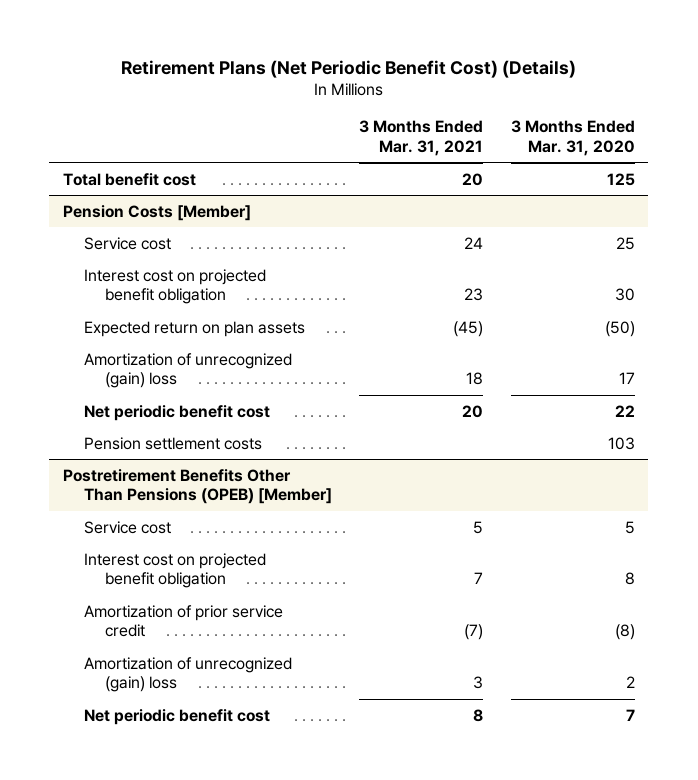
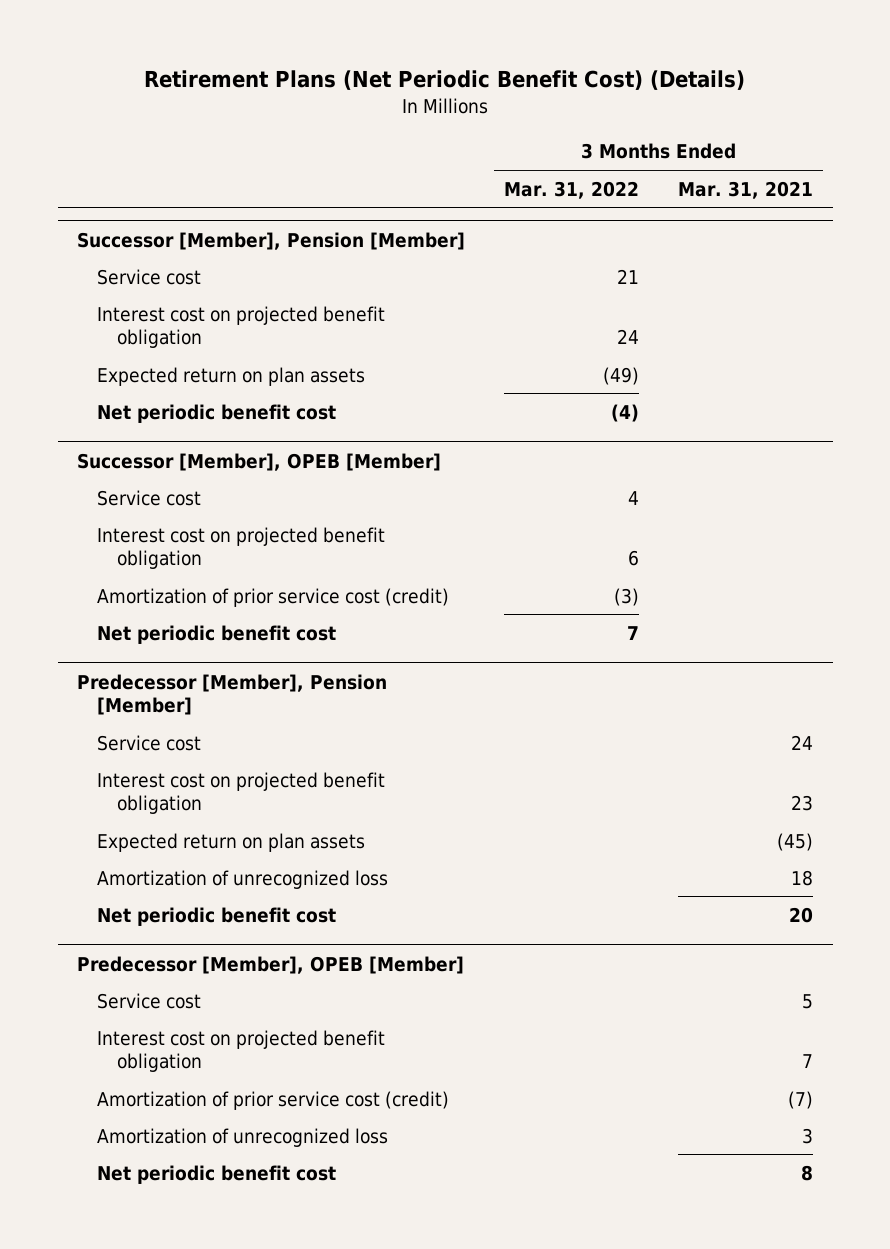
[510,120,635,156] 3 Months Ended Mar. 31, 2020 -> none
none -> [504,180,640,199] Mar. 31, 2022
[62,172,196,186] Total benefit cost -> none
none -> [77,231,466,250] Successor [Member], Pension [Member]
none -> [97,268,202,285] Service cost
none -> [97,305,386,349] Interest cost on projected benefit obligation
none -> [97,366,366,386] Expected return on plan assets
none -> [97,403,337,423] Net periodic benefit cost
none -> [77,452,442,471] Successor [Member], OPEB [Member]
none -> [97,489,202,506] Service cost
none -> [97,526,386,570] Interest cost on projected benefit obligation
none -> [97,587,450,607] Amortization of prior service cost (credit)
none -> [97,624,337,644] Net periodic benefit cost
[62,204,251,221] Pension Costs [Member] -> [77,673,388,716] Predecessor [Member], Pension [Member]
[83,352,292,389] Amortization of unrecognized (gain) loss -> [97,869,389,889] Amortization of unrecognized loss
[83,436,262,450] Pension settlement costs -> none
[62,468,332,505] Postretirement Benefits Other Than Pensions (OPEB) [Member] -> [77,955,465,974] Predecessor [Member], OPEB [Member]
[83,604,283,638] Amortization of prior service credit -> [97,1090,450,1110] Amortization of prior service cost (credit)
[83,656,292,693] Amortization of unrecognized (gain) loss -> [97,1127,389,1147] Amortization of unrecognized loss

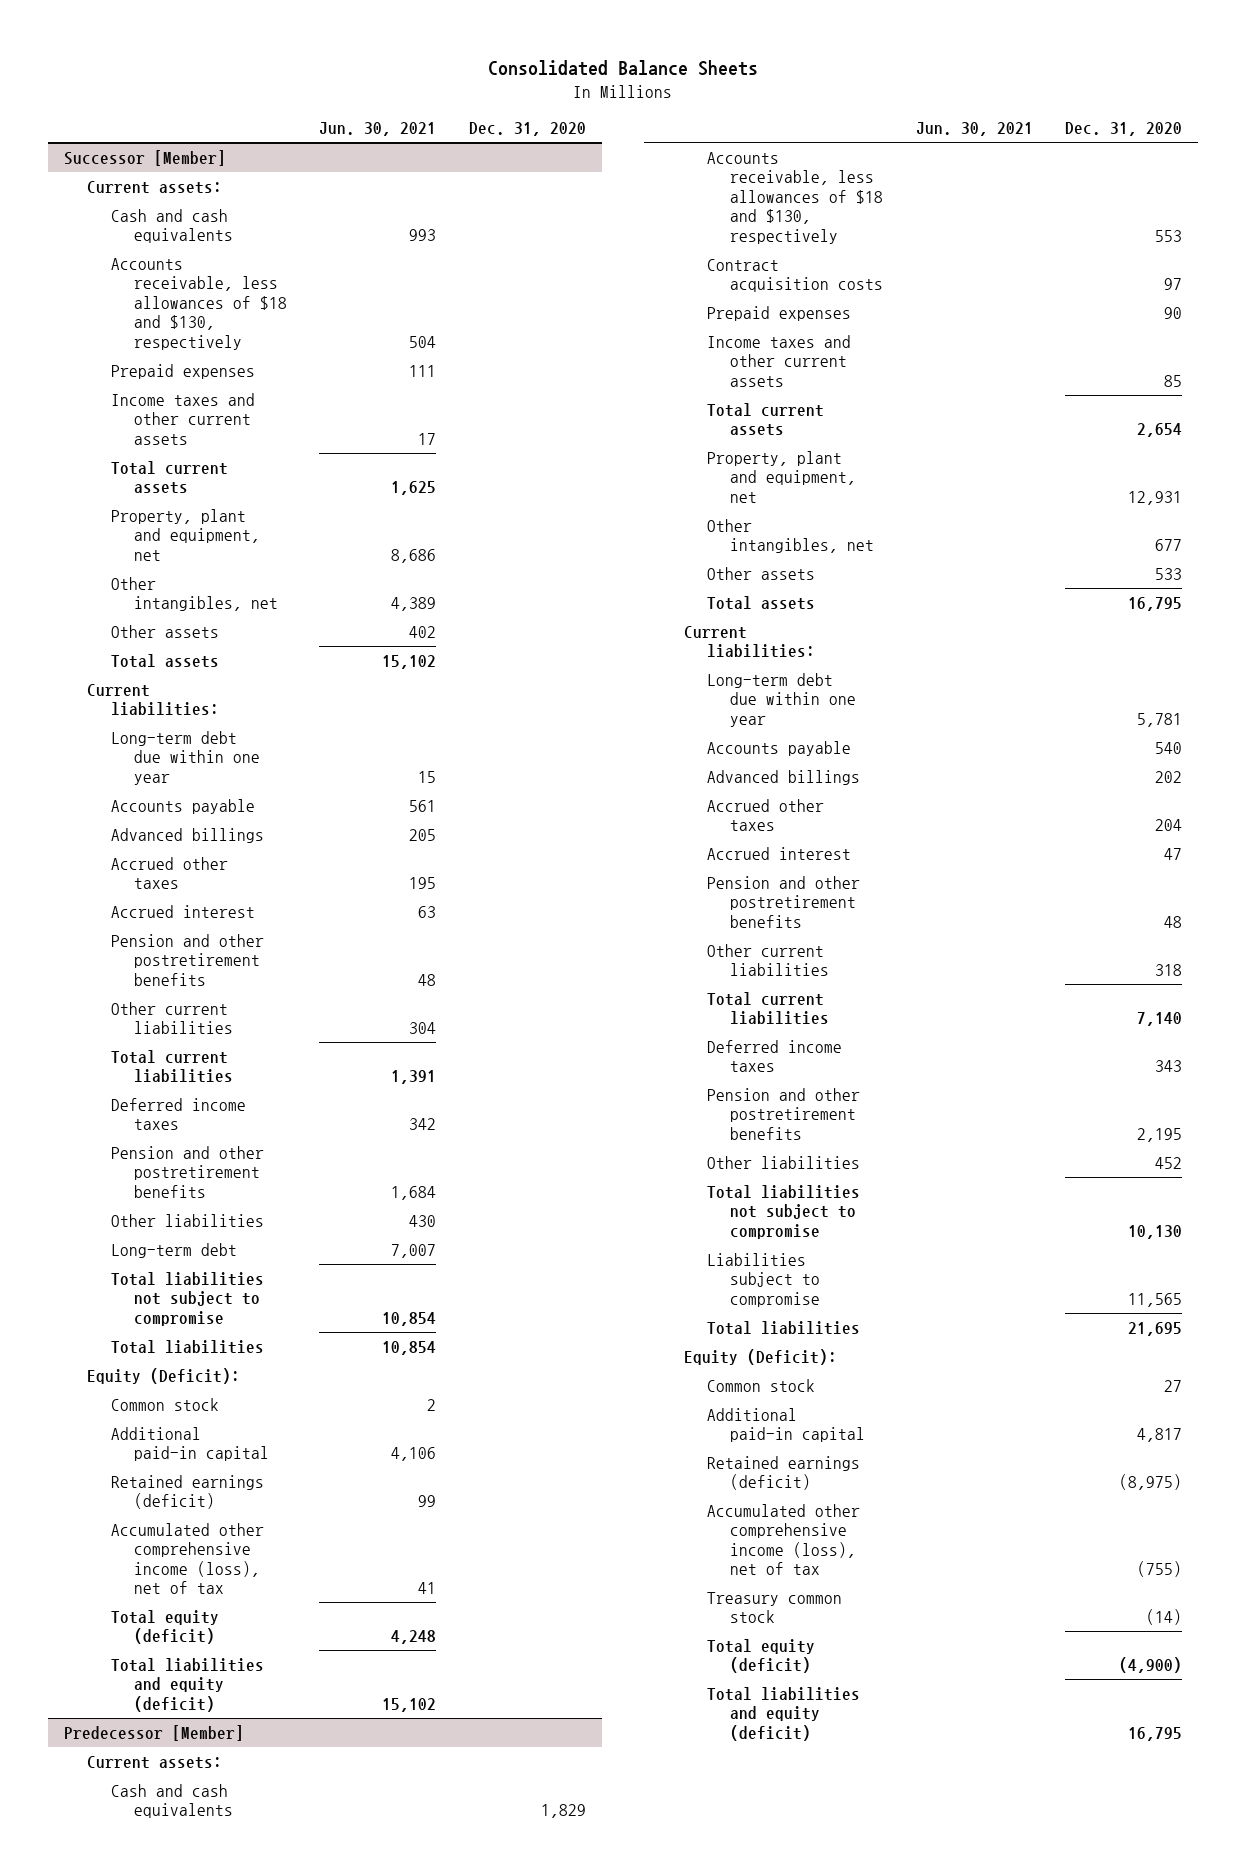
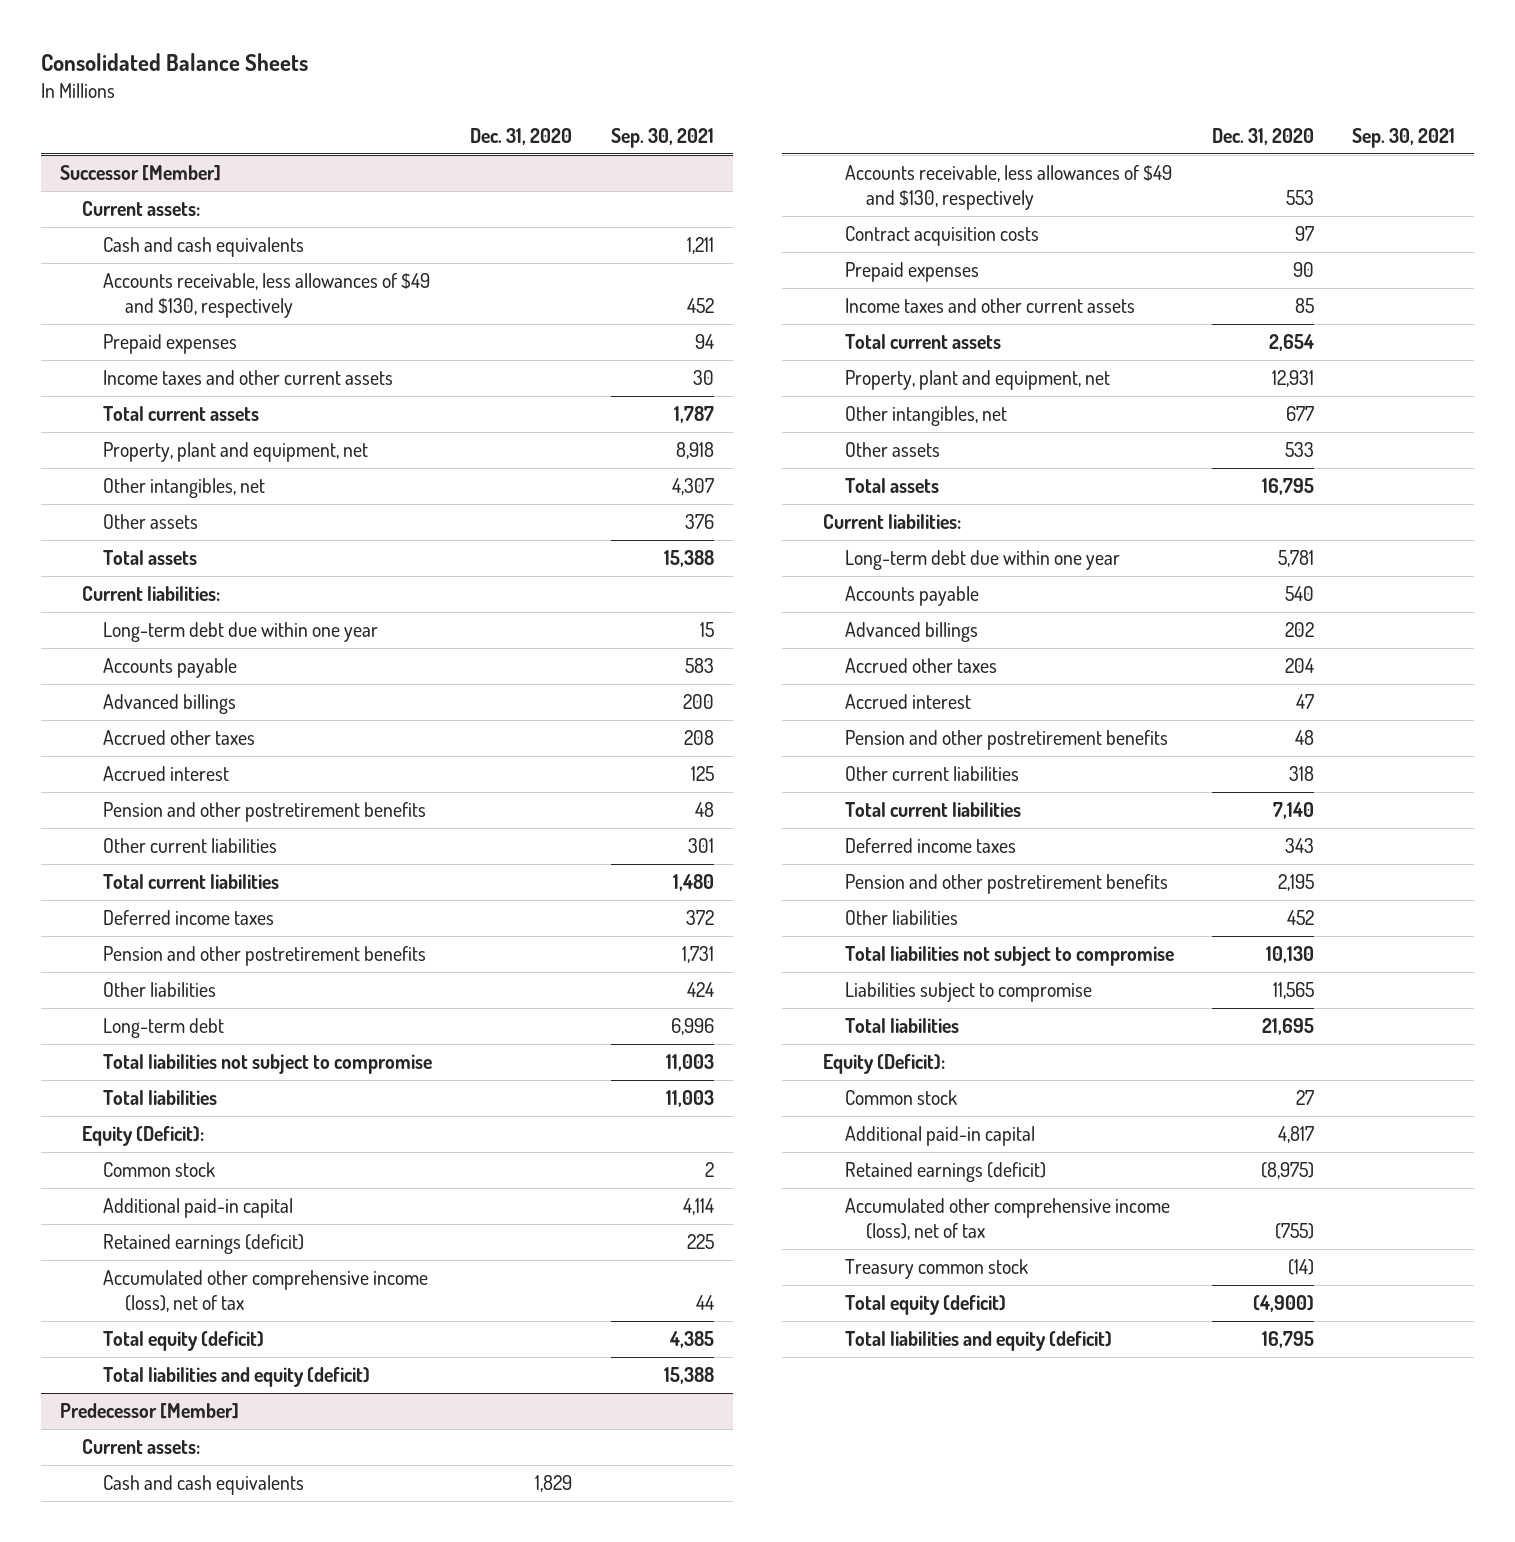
[319,122,437,137] Jun. 30, 2021 -> none
none -> [610,127,714,148] Sep. 30, 2021
[110,257,288,350] Accounts receivable, less allowances of $18 and $130, respectively -> [103,273,431,319] Accounts receivable, less allowances of $49 and $130, respectively
[706,151,884,244] Accounts receivable, less allowances of $18 and $130, respectively -> [844,165,1172,211] Accounts receivable, less allowances of $49 and $130, respectively

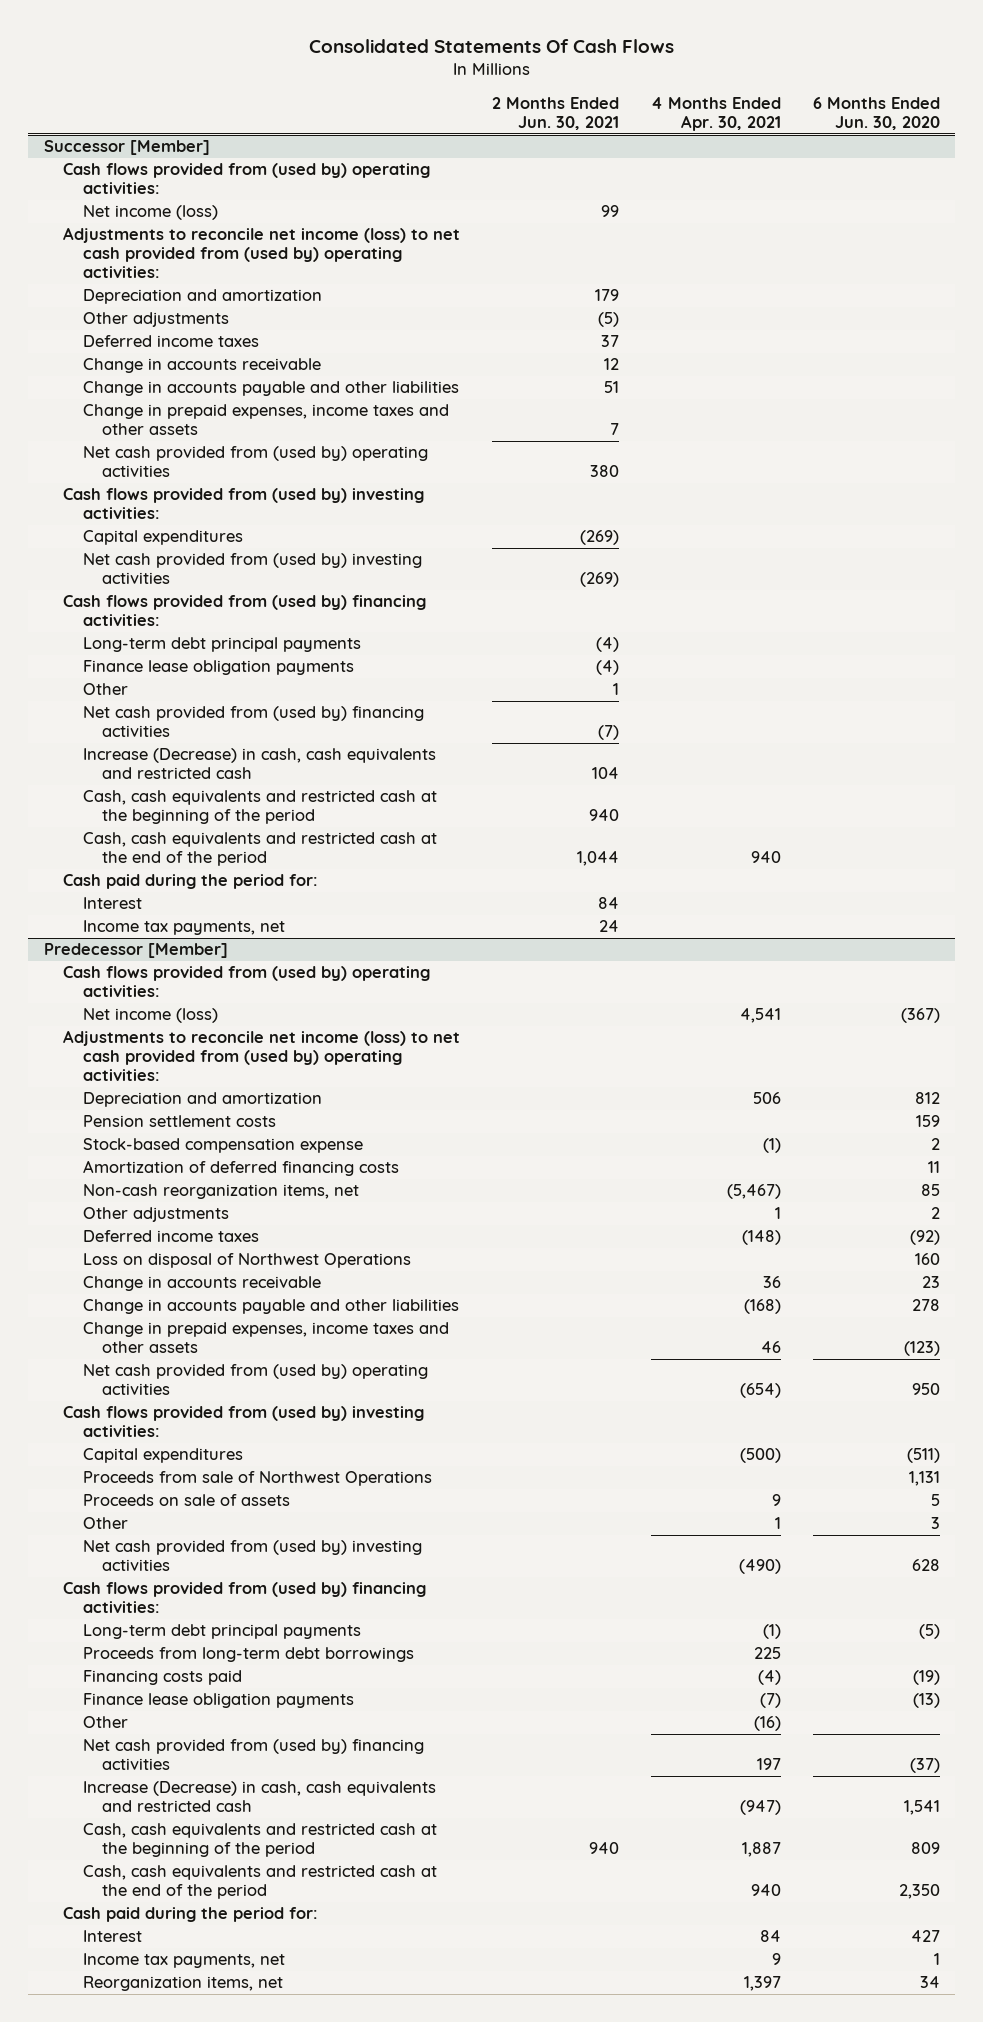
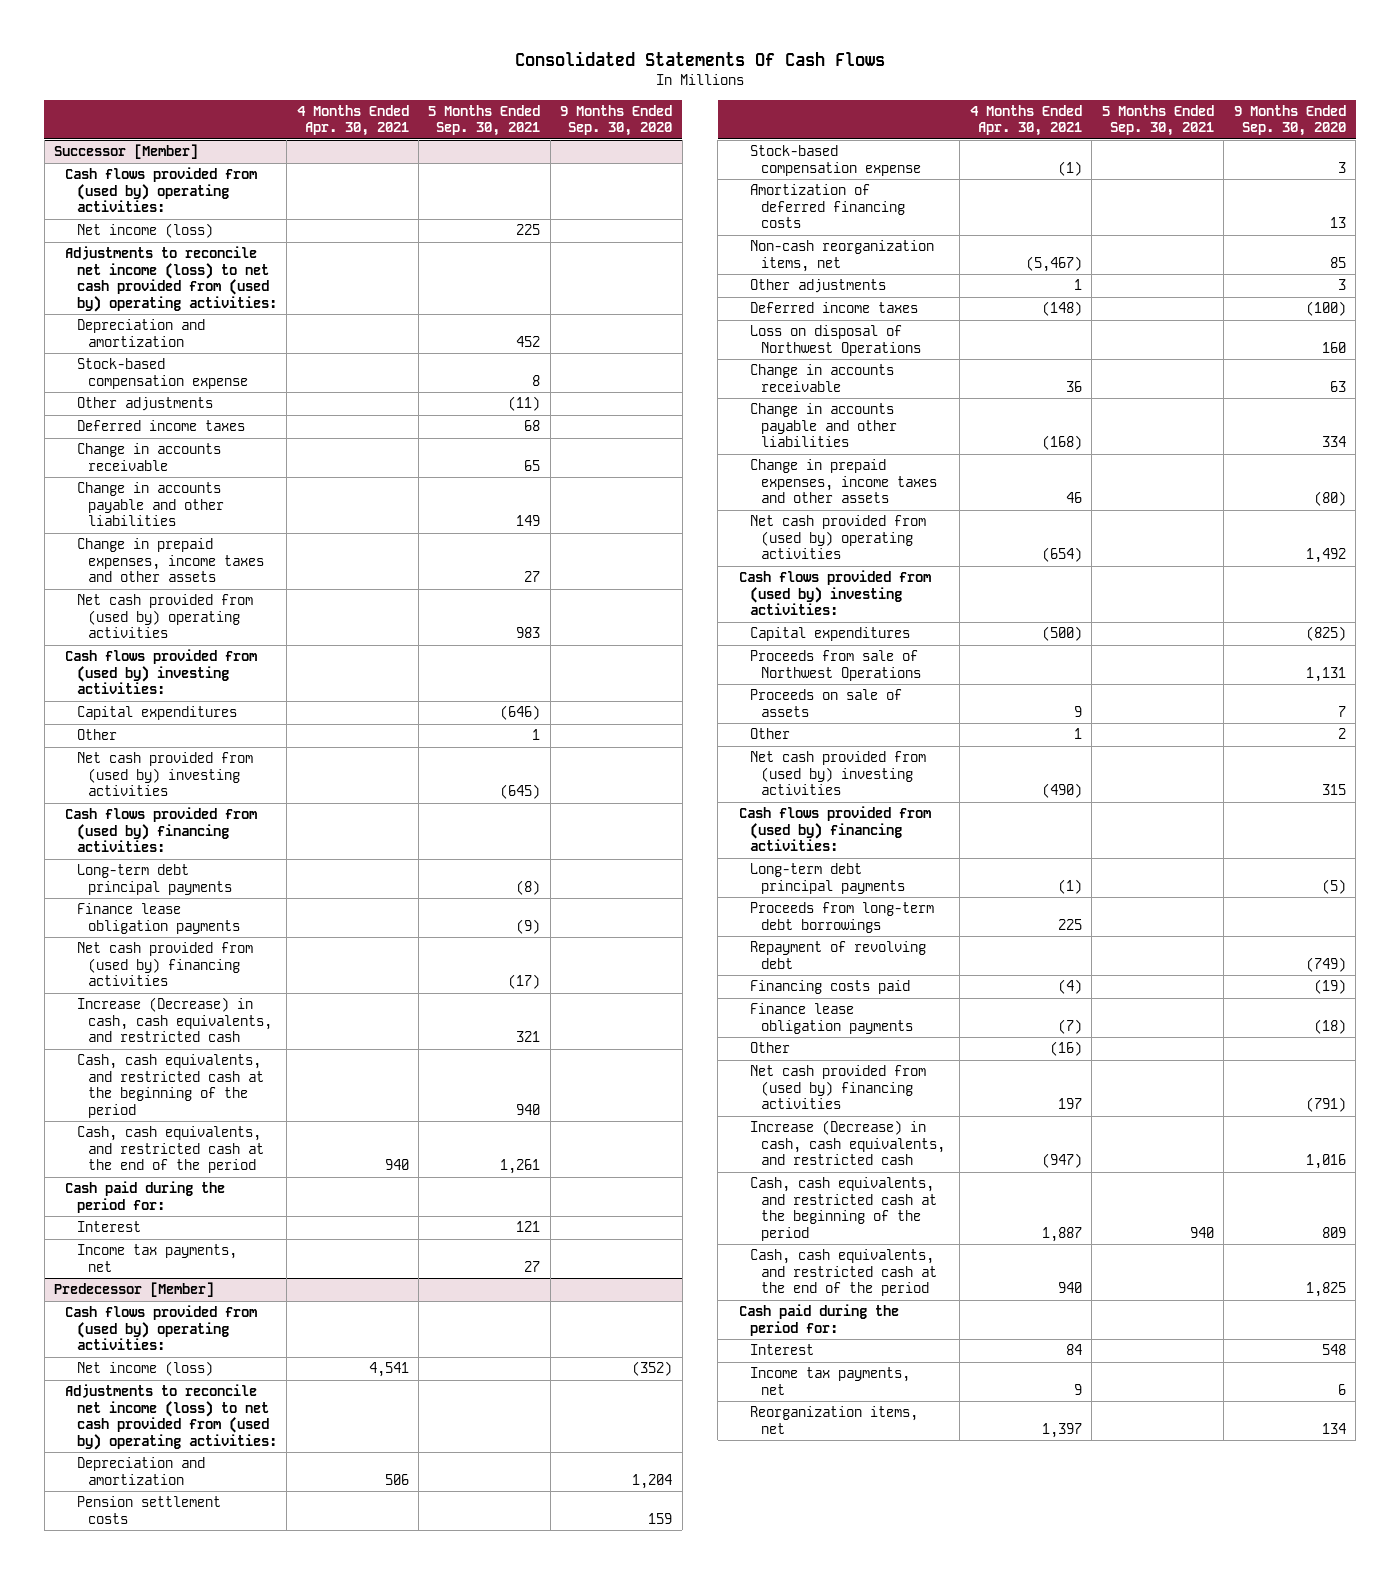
[491,96,619,130] 2 Months Ended Jun. 30, 2021 -> none
[812,96,940,130] 6 Months Ended Jun. 30, 2020 -> none
none -> [428,104,541,137] 5 Months Ended Sep. 30, 2021
none -> [560,104,673,137] 9 Months Ended Sep. 30, 2020
none -> [76,358,248,389] Stock-based compensation expense
[82,683,128,696] Other -> [76,729,117,741] Other
[82,748,436,780] Increase (Decrease) in cash, cash equivalents and restricted cash -> [76,997,272,1043] Increase (Decrease) in cash, cash equivalents, and restricted cash
[82,790,437,825] Cash, cash equivalents and restricted cash at the beginning of the period -> [76,1054,264,1118] Cash, cash equivalents, and restricted cash at the beginning of the period
[82,832,437,867] Cash, cash equivalents and restricted cash at the end of the period -> [76,1126,264,1174] Cash, cash equivalents, and restricted cash at the end of the period
none -> [750,941,927,969] Repayment of revolving debt
[82,1781,436,1813] Increase (Decrease) in cash, cash equivalents and restricted cash -> [750,1120,946,1166] Increase (Decrease) in cash, cash equivalents, and restricted cash
[82,1823,437,1858] Cash, cash equivalents and restricted cash at the beginning of the period -> [750,1177,938,1241] Cash, cash equivalents, and restricted cash at the beginning of the period
[82,1865,437,1900] Cash, cash equivalents and restricted cash at the end of the period -> [750,1249,938,1297] Cash, cash equivalents, and restricted cash at the end of the period

